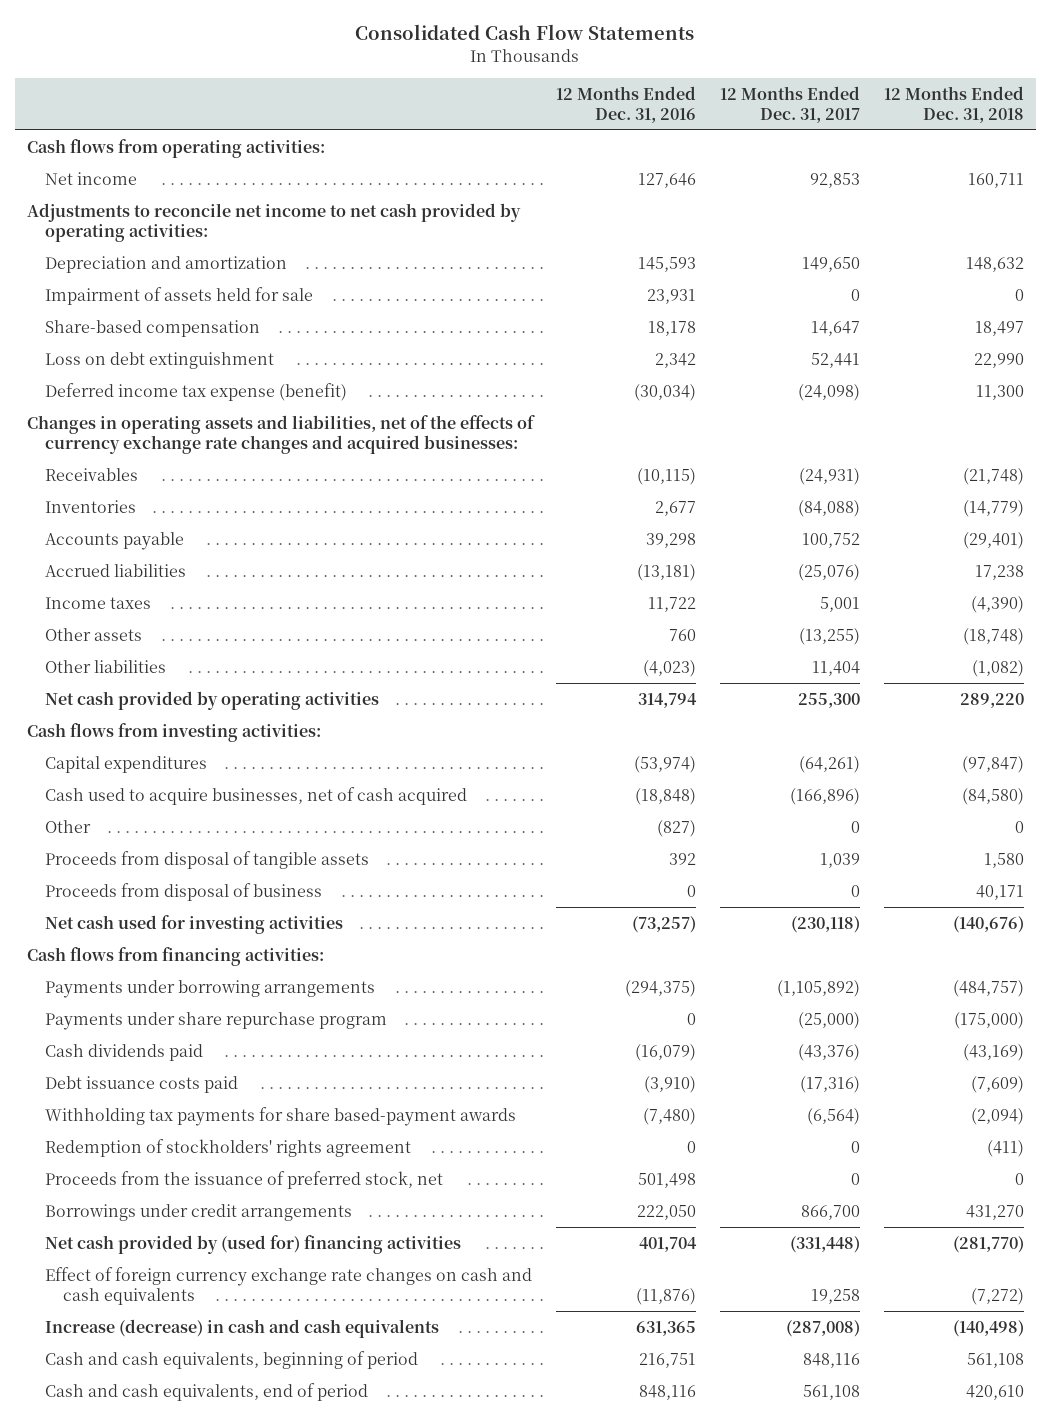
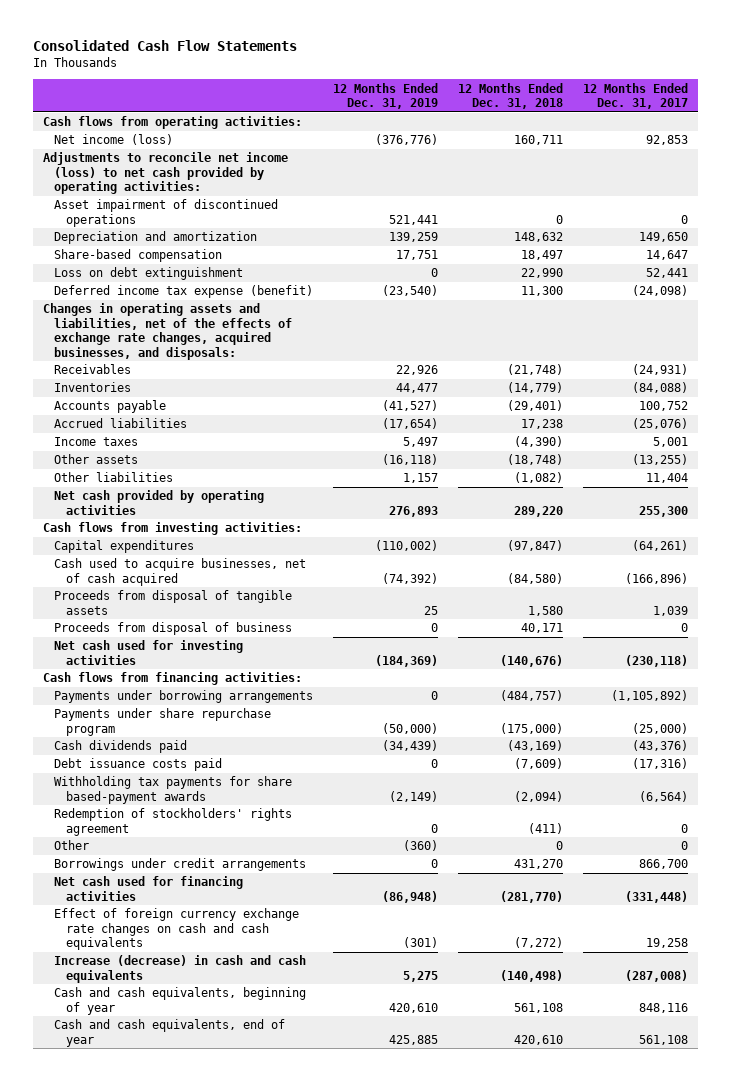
[556,85,697,123] 12 Months Ended Dec. 31, 2016 -> none
none -> [333,82,439,110] 12 Months Ended Dec. 31, 2019
[44,171,137,185] Net income -> [54,134,174,146] Net income (loss)
[26,202,521,242] Adjustments to reconcile net income to net cash provided by operating activities: -> [43,152,289,195] Adjustments to reconcile net income (loss) to net cash provided by operating activities:
none -> [54,199,279,227] Asset impairment of discontinued operations
[44,286,313,305] Impairment of assets held for sale -> none
[26,414,535,454] Changes in operating assets and liabilities, net of the effects of currency exchange rate changes and acquired businesses: -> [43,303,293,360] Changes in operating assets and liabilities, net of the effects of exchange rate changes, acquired businesses, and disposals:
[44,1170,443,1189] Proceeds from the issuance of preferred stock, net -> none
[44,819,91,833] Other -> [54,840,90,851] Other
[44,1234,461,1254] Net cash provided by (used for) financing activities -> [54,876,244,901] Net cash used for financing activities
[44,1350,418,1369] Cash and cash equivalents, beginning of period -> [54,987,307,1015] Cash and cash equivalents, beginning of year
[44,1382,368,1401] Cash and cash equivalents, end of period -> [54,1019,286,1047] Cash and cash equivalents, end of year

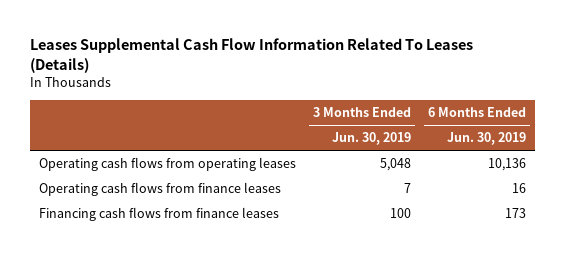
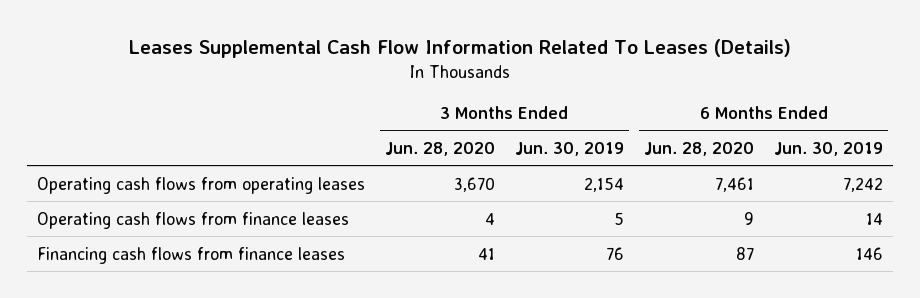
none -> [384,141,495,156] Jun. 28, 2020
none -> [644,141,755,156] Jun. 28, 2020
[380,158,412,172] 5,048 -> [583,176,624,192] 2,154
[488,158,527,172] 10,136 -> [843,176,884,192] 7,242
[404,183,412,194] 7 -> [613,211,624,225] 5
[512,183,527,194] 16 -> [866,212,884,225] 14
[390,208,412,219] 100 -> [605,246,624,260] 76
[505,208,527,219] 173 -> [856,246,884,260] 146

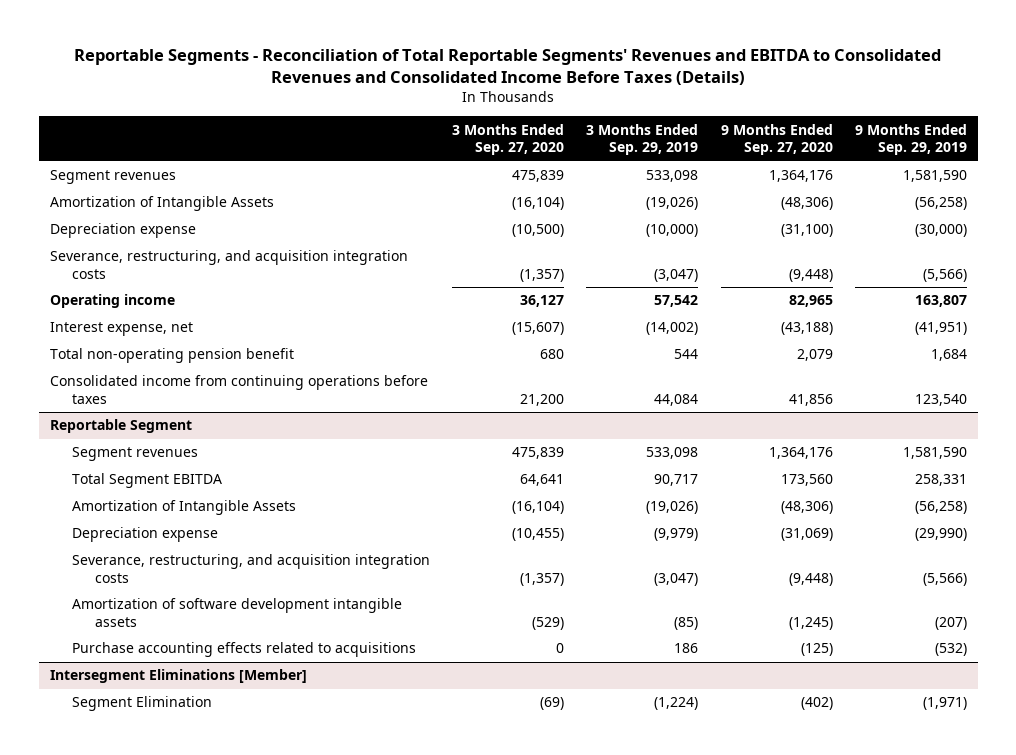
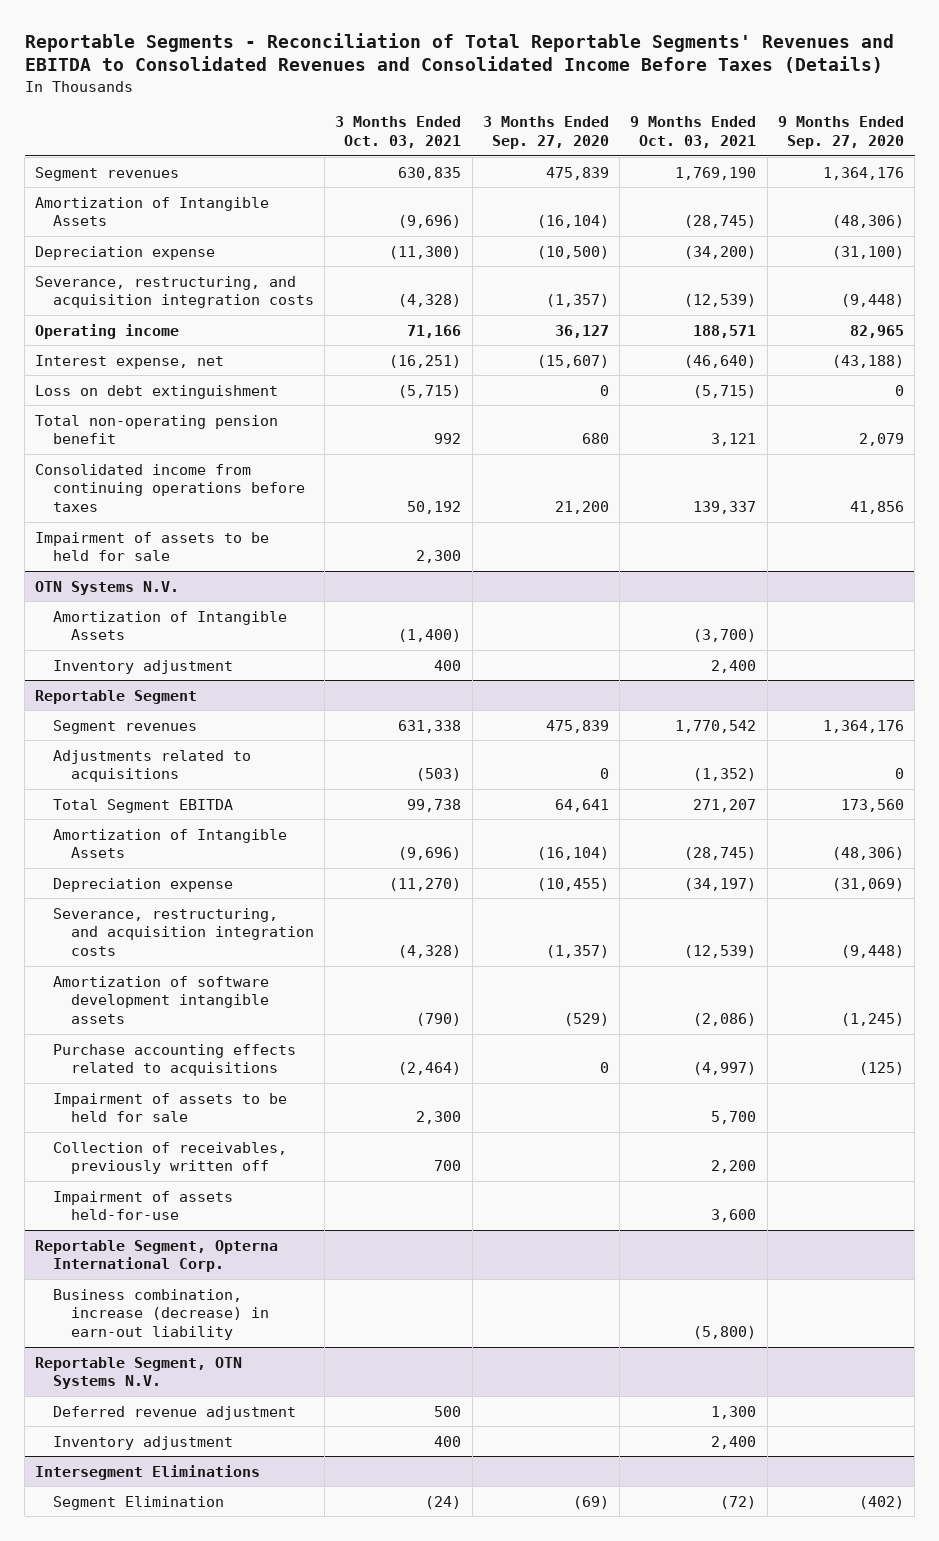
[586,123,699,156] 3 Months Ended Sep. 29, 2019 -> none
[854,123,967,156] 9 Months Ended Sep. 29, 2019 -> none
none -> [335,116,462,148] 3 Months Ended Oct. 03, 2021
none -> [630,116,757,148] 9 Months Ended Oct. 03, 2021
none -> [35,384,279,399] Loss on debt extinguishment
none -> [35,531,270,562] Impairment of assets to be held for sale
none -> [35,580,180,595] OTN Systems N.V.
none -> [52,610,287,641] Amortization of Intangible Assets
none -> [52,659,233,674] Inventory adjustment
none -> [52,749,251,783] Adjustments related to acquisitions
none -> [52,1092,287,1123] Impairment of assets to be held for sale
none -> [52,1141,287,1175] Collection of receivables, previously written off
none -> [52,1190,233,1221] Impairment of assets held-for-use
none -> [35,1239,279,1273] Reportable Segment, Opterna International Corp.
none -> [52,1288,269,1340] Business combination, increase (decrease) in earn-out liability
none -> [35,1356,243,1390] Reportable Segment, OTN Systems N.V.
none -> [52,1405,296,1420] Deferred revenue adjustment
none -> [52,1435,233,1450] Inventory adjustment
[49,669,307,684] Intersegment Eliminations [Member] -> [35,1464,261,1480] Intersegment Eliminations

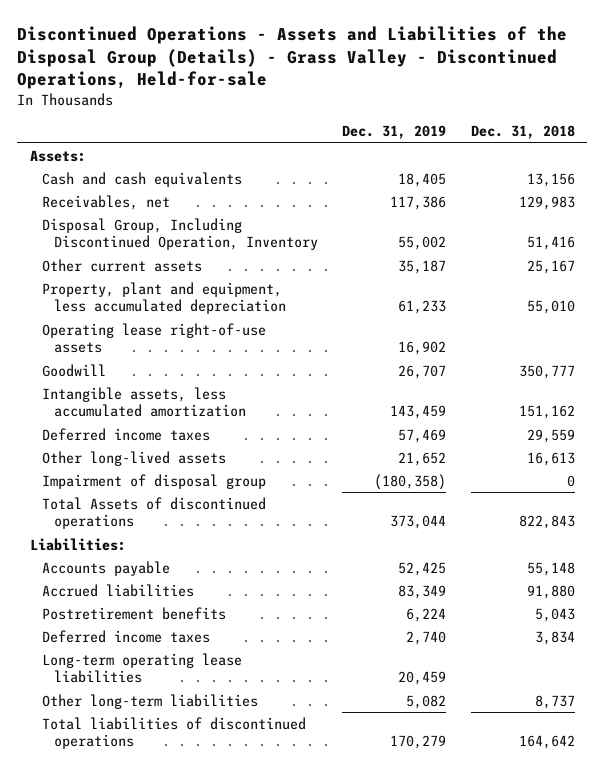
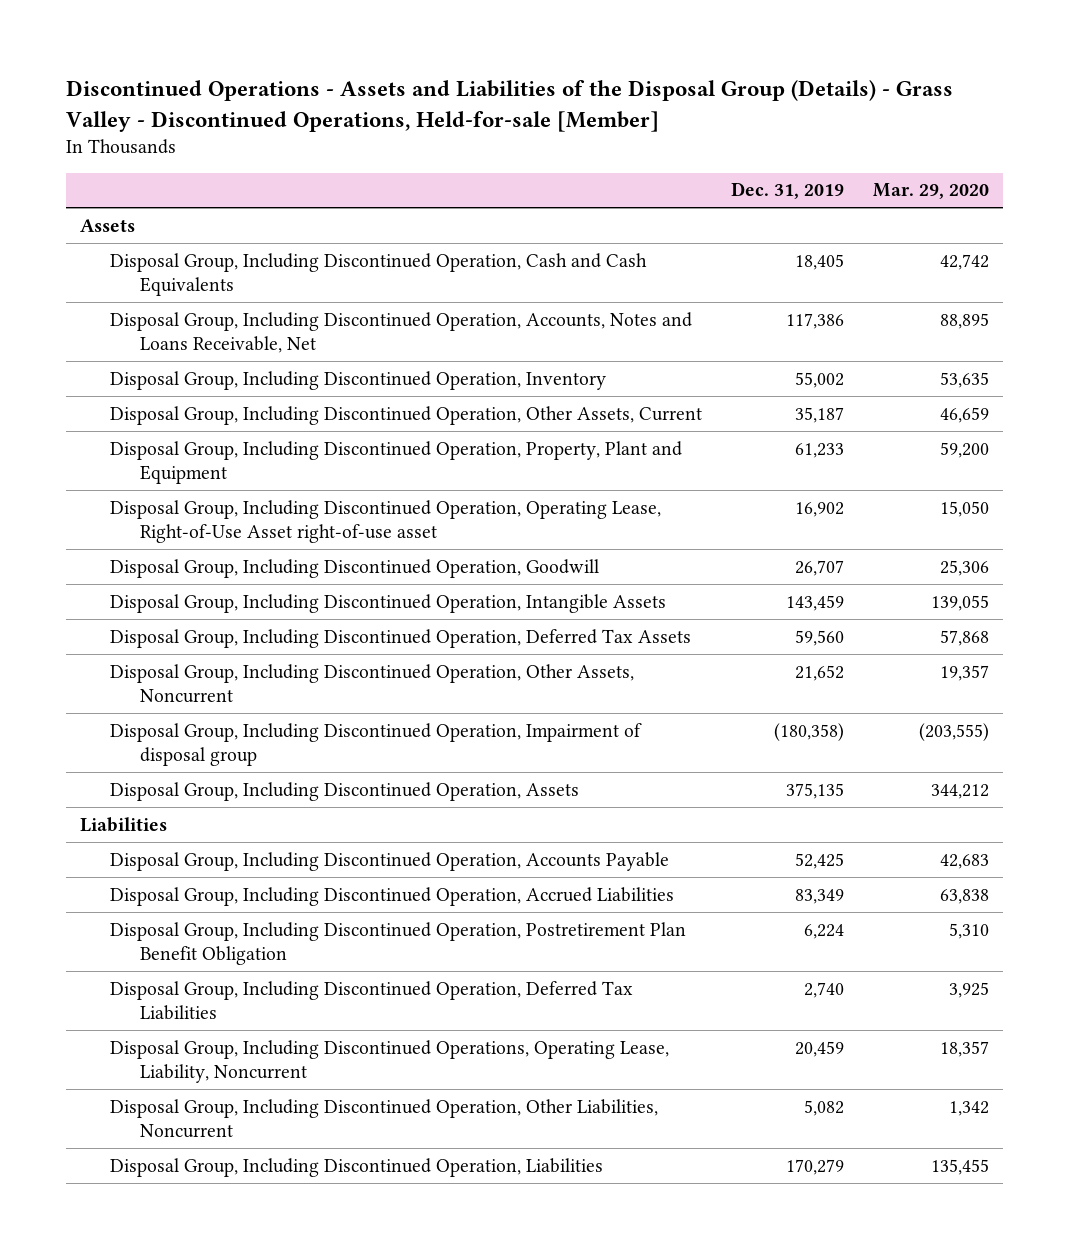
[17,26,568,90] Discontinued Operations - Assets and Liabilities of the Disposal Group (Details) - Grass Valley - Discontinued Operations, Held-for-sale -> [65,80,953,132] Discontinued Operations - Assets and Liabilities of the Disposal Group (Details) - Grass Valley - Discontinued Operations, Held-for-sale [Member]
[470,125,575,140] Dec. 31, 2018 -> none
none -> [872,183,989,200] Mar. 29, 2020
[29,149,86,162] Assets: -> [80,218,136,232] Assets
[41,171,242,187] Cash and cash equivalents -> [110,252,648,296] Disposal Group, Including Discontinued Operation, Cash and Cash Equivalents
[41,194,170,210] Receivables, net -> [110,311,693,353] Disposal Group, Including Discontinued Operation, Accounts, Notes and Loans Receivable, Net
[41,258,202,272] Other current assets -> [110,405,703,425] Disposal Group, Including Discontinued Operation, Other Assets, Current
[41,281,286,315] Property, plant and equipment, less accumulated depreciation -> [110,440,683,484] Disposal Group, Including Discontinued Operation, Property, Plant and Equipment
[41,322,266,354] Operating lease right-of-use assets -> [110,499,662,543] Disposal Group, Including Discontinued Operation, Operating Lease, Right-of-Use Asset right-of-use asset
[41,363,106,377] Goodwill -> [110,558,600,578] Disposal Group, Including Discontinued Operation, Goodwill
[41,386,246,418] Intangible assets, less accumulated amortization -> [110,593,667,613] Disposal Group, Including Discontinued Operation, Intangible Assets
[41,427,210,441] Deferred income taxes -> [110,628,692,648] Disposal Group, Including Discontinued Operation, Deferred Tax Assets
[398,428,447,443] 57,469 -> [794,629,844,646] 59,560
[41,450,226,466] Other long-lived assets -> [110,663,635,703] Disposal Group, Including Discontinued Operation, Other Assets, Noncurrent
[41,473,266,489] Impairment of disposal group -> [110,722,643,766] Disposal Group, Including Discontinued Operation, Impairment of disposal group
[41,496,266,530] Total Assets of discontinued operations -> [110,781,580,801] Disposal Group, Including Discontinued Operation, Assets
[390,515,447,530] 373,044 -> [785,782,844,799] 375,135
[29,537,126,551] Liabilities: -> [80,816,168,832] Liabilities
[41,560,170,576] Accounts payable -> [110,851,670,871] Disposal Group, Including Discontinued Operation, Accounts Payable
[41,583,194,597] Accrued liabilities -> [110,886,675,906] Disposal Group, Including Discontinued Operation, Accrued Liabilities
[41,606,226,620] Postretirement benefits -> [110,921,687,965] Disposal Group, Including Discontinued Operation, Postretirement Plan Benefit Obligation
[41,629,210,643] Deferred income taxes -> [110,980,634,1020] Disposal Group, Including Discontinued Operation, Deferred Tax Liabilities
[41,652,242,684] Long-term operating lease liabilities -> [110,1039,670,1083] Disposal Group, Including Discontinued Operations, Operating Lease, Liability, Noncurrent
[41,693,258,709] Other long-term liabilities -> [110,1098,659,1138] Disposal Group, Including Discontinued Operation, Other Liabilities, Noncurrent
[41,716,306,750] Total liabilities of discontinued operations -> [110,1157,604,1177] Disposal Group, Including Discontinued Operation, Liabilities

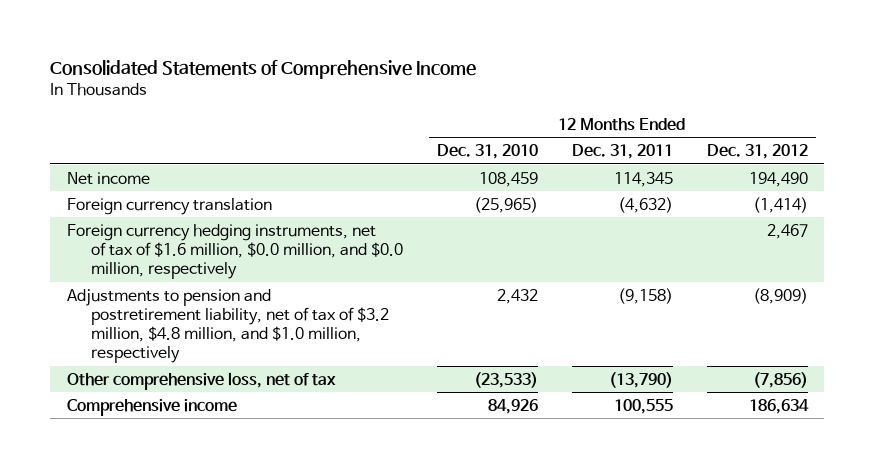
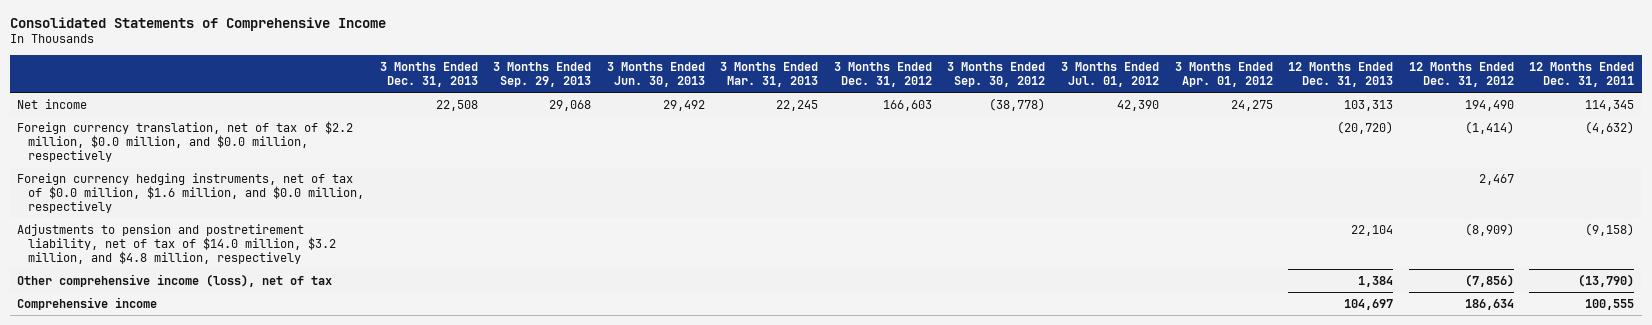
[437,144,539,160] Dec. 31, 2010 -> none
none -> [379,61,478,87] 3 Months Ended Dec. 31, 2013
none -> [493,61,592,87] 3 Months Ended Sep. 29, 2013
none -> [606,61,705,87] 3 Months Ended Jun. 30, 2013
none -> [720,61,819,87] 3 Months Ended Mar. 31, 2013
none -> [833,61,932,87] 3 Months Ended Dec. 31, 2012
none -> [947,61,1046,87] 3 Months Ended Sep. 30, 2012
none -> [1061,61,1160,87] 3 Months Ended Jul. 01, 2012
none -> [1174,61,1273,87] 3 Months Ended Apr. 01, 2012
none -> [1288,61,1394,87] 12 Months Ended Dec. 31, 2013
[66,197,272,215] Foreign currency translation -> [17,120,354,162] Foreign currency translation, net of tax of $2.2 million, $0.0 million, and $0.0 million, respectively
[66,223,404,279] Foreign currency hedging instruments, net of tax of $1.6 million, $0.0 million, and $0.0 million, respectively -> [17,172,364,213] Foreign currency hedging instruments, net of tax of $0.0 million, $1.6 million, and $0.0 million, respectively
[66,288,390,364] Adjustments to pension and postretirement liability, net of tax of $3.2 million, $4.8 million, and $1.0 million, respectively -> [17,223,336,264] Adjustments to pension and postretirement liability, net of tax of $14.0 million, $3.2 million, and $4.8 million, respectively
[66,371,336,390] Other comprehensive loss, net of tax -> [17,273,333,287] Other comprehensive income (loss), net of tax

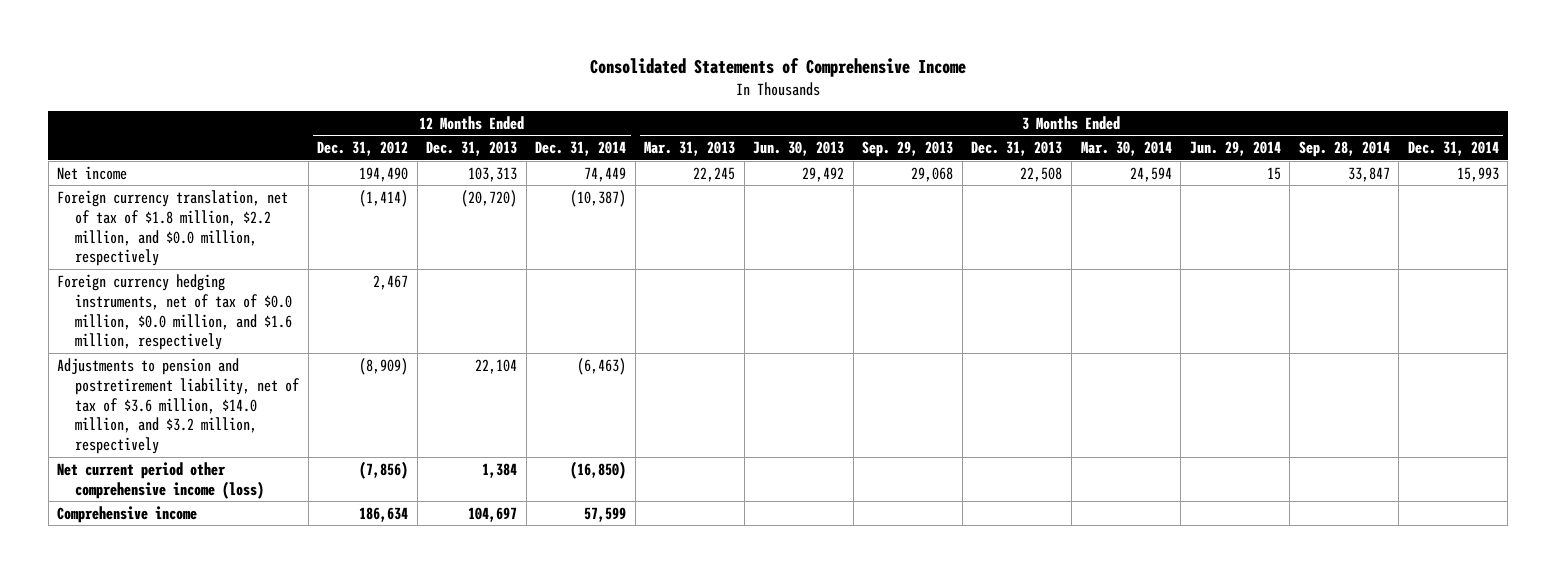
[833,61,932,87] 3 Months Ended Dec. 31, 2012 -> none
[947,61,1046,87] 3 Months Ended Sep. 30, 2012 -> none
[1061,61,1160,87] 3 Months Ended Jul. 01, 2012 -> none
[1174,61,1273,87] 3 Months Ended Apr. 01, 2012 -> none
[1529,61,1635,87] 12 Months Ended Dec. 31, 2011 -> none
none -> [535,141,627,157] Dec. 31, 2014
none -> [1080,141,1172,157] Mar. 30, 2014
none -> [1189,141,1281,157] Jun. 29, 2014
none -> [1298,141,1390,158] Sep. 28, 2014
none -> [1407,141,1499,157] Dec. 31, 2014
[17,120,354,162] Foreign currency translation, net of tax of $2.2 million, $0.0 million, and $0.0 million, respectively -> [57,189,289,267] Foreign currency translation, net of tax of $1.8 million, $2.2 million, and $0.0 million, respectively
[17,172,364,213] Foreign currency hedging instruments, net of tax of $0.0 million, $1.6 million, and $0.0 million, respectively -> [57,273,292,351] Foreign currency hedging instruments, net of tax of $0.0 million, $0.0 million, and $1.6 million, respectively
[17,223,336,264] Adjustments to pension and postretirement liability, net of tax of $14.0 million, $3.2 million, and $4.8 million, respectively -> [57,357,300,455] Adjustments to pension and postretirement liability, net of tax of $3.6 million, $14.0 million, and $3.2 million, respectively
[17,273,333,287] Other comprehensive income (loss), net of tax -> [57,461,264,499] Net current period other comprehensive income (loss)

